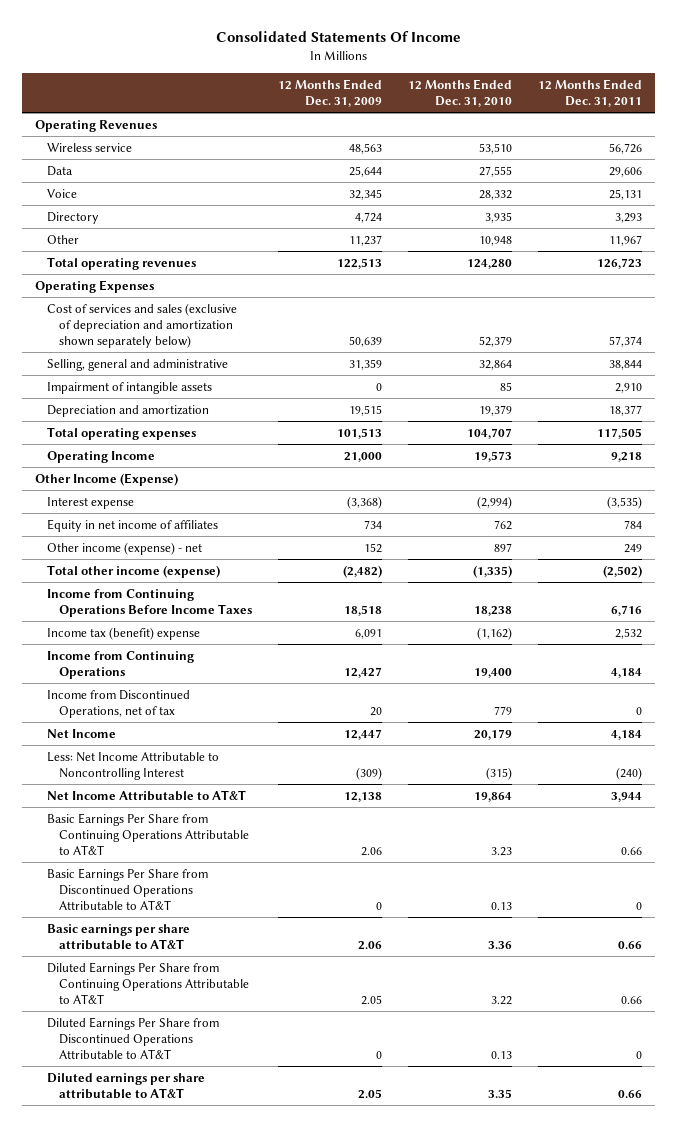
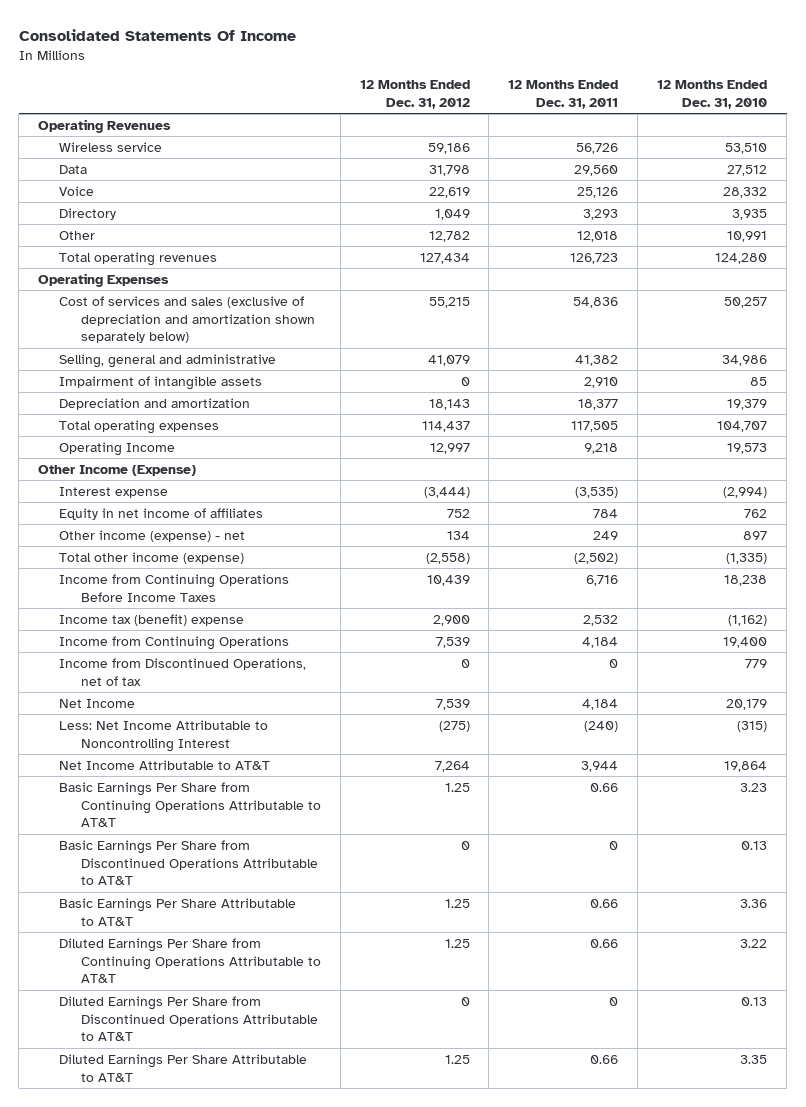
[277,78,382,107] 12 Months Ended Dec. 31, 2009 -> none
none -> [359,80,470,110] 12 Months Ended Dec. 31, 2012
[479,165,513,177] 27,555 -> [727,164,768,176] 27,512
[609,166,643,177] 29,606 -> [574,164,619,176] 29,560
[609,188,643,200] 25,131 -> [577,186,619,198] 25,126
[479,235,513,246] 10,948 -> [727,230,768,242] 10,991
[609,234,643,246] 11,967 -> [577,230,619,242] 12,018
[479,335,513,347] 52,379 -> [724,296,768,308] 50,257
[609,335,643,347] 57,374 -> [573,296,619,308] 54,836
[479,359,513,370] 32,864 -> [722,354,768,366] 34,986
[609,359,643,370] 38,844 -> [575,354,619,366] 41,382
[47,923,191,950] Basic earnings per share attributable to AT&T -> [59,897,297,926] Basic Earnings Per Share Attributable to AT&T
[47,1072,206,1099] Diluted earnings per share attributable to AT&T -> [59,1053,308,1082] Diluted Earnings Per Share Attributable to AT&T

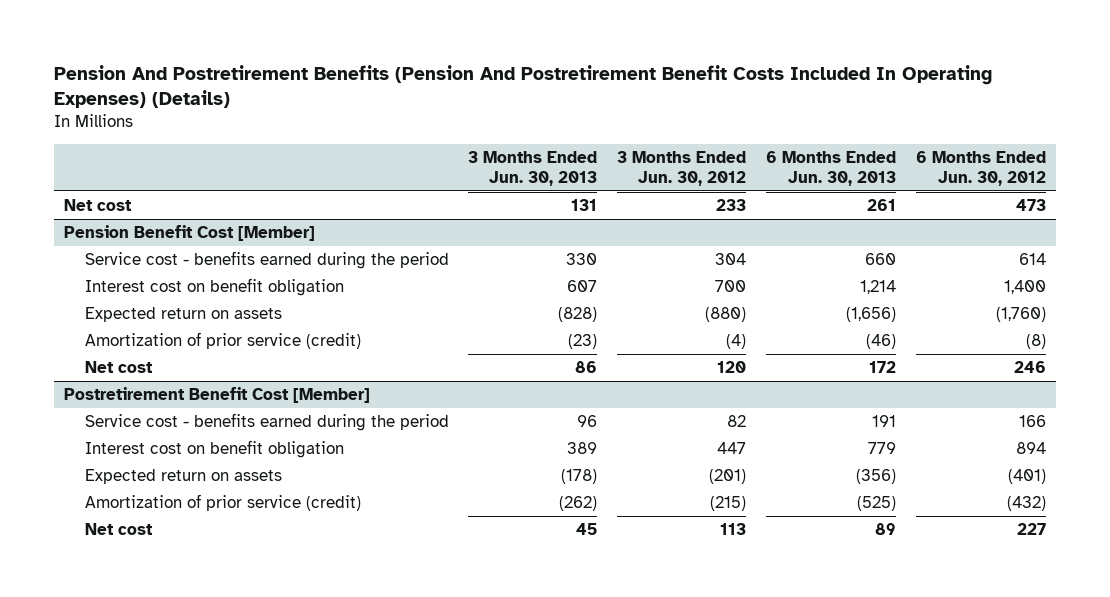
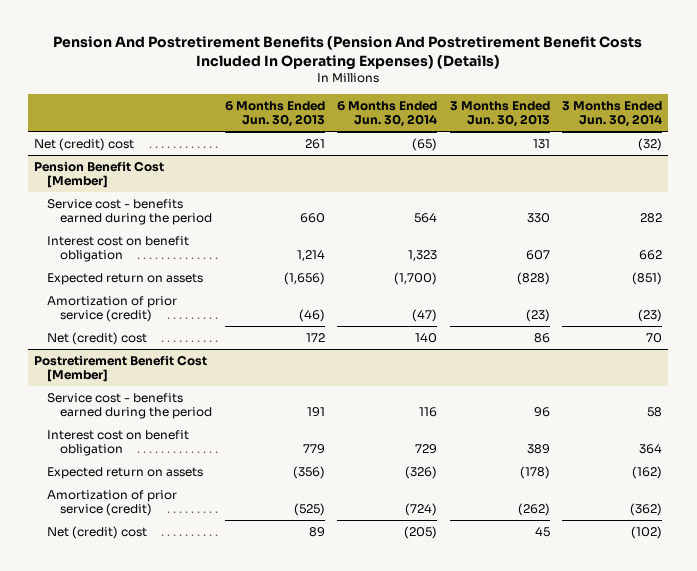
[617,150,747,187] 3 Months Ended Jun. 30, 2012 -> none
[915,150,1046,187] 6 Months Ended Jun. 30, 2012 -> none
none -> [337,100,438,127] 6 Months Ended Jun. 30, 2014
none -> [562,100,663,127] 3 Months Ended Jun. 30, 2014
[64,199,133,212] Net cost -> [34,137,135,151] Net (credit) cost
[84,361,153,374] Net cost -> [47,331,148,345] Net (credit) cost
[84,523,153,536] Net cost -> [47,525,148,539] Net (credit) cost

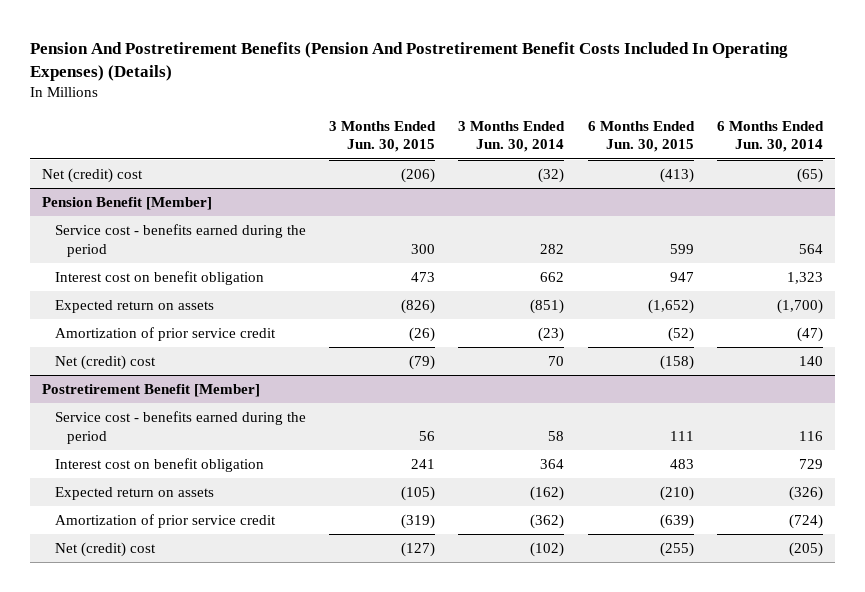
[224,100,325,127] 6 Months Ended Jun. 30, 2013 -> none
[449,100,550,127] 3 Months Ended Jun. 30, 2013 -> none
none -> [329,121,437,153] 3 Months Ended Jun. 30, 2015
none -> [587,121,695,153] 6 Months Ended Jun. 30, 2015
[34,160,165,189] Pension Benefit Cost [Member] -> [41,197,212,211] Pension Benefit [Member]
[47,295,178,323] Amortization of prior service (credit) -> [54,327,276,342] Amortization of prior service credit
[34,354,208,383] Postretirement Benefit Cost [Member] -> [41,384,260,398] Postretirement Benefit [Member]
[47,489,178,517] Amortization of prior service (credit) -> [54,514,276,529] Amortization of prior service credit

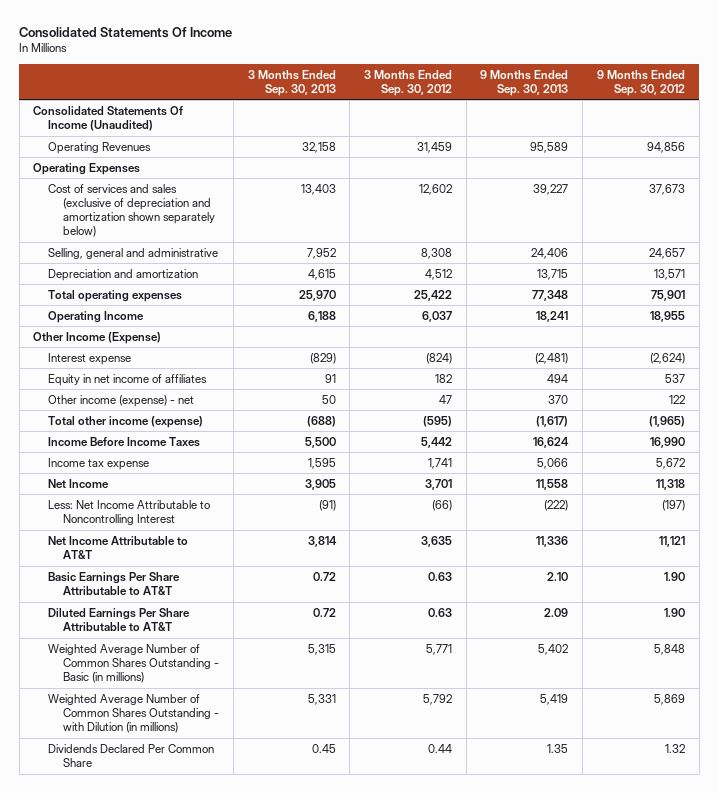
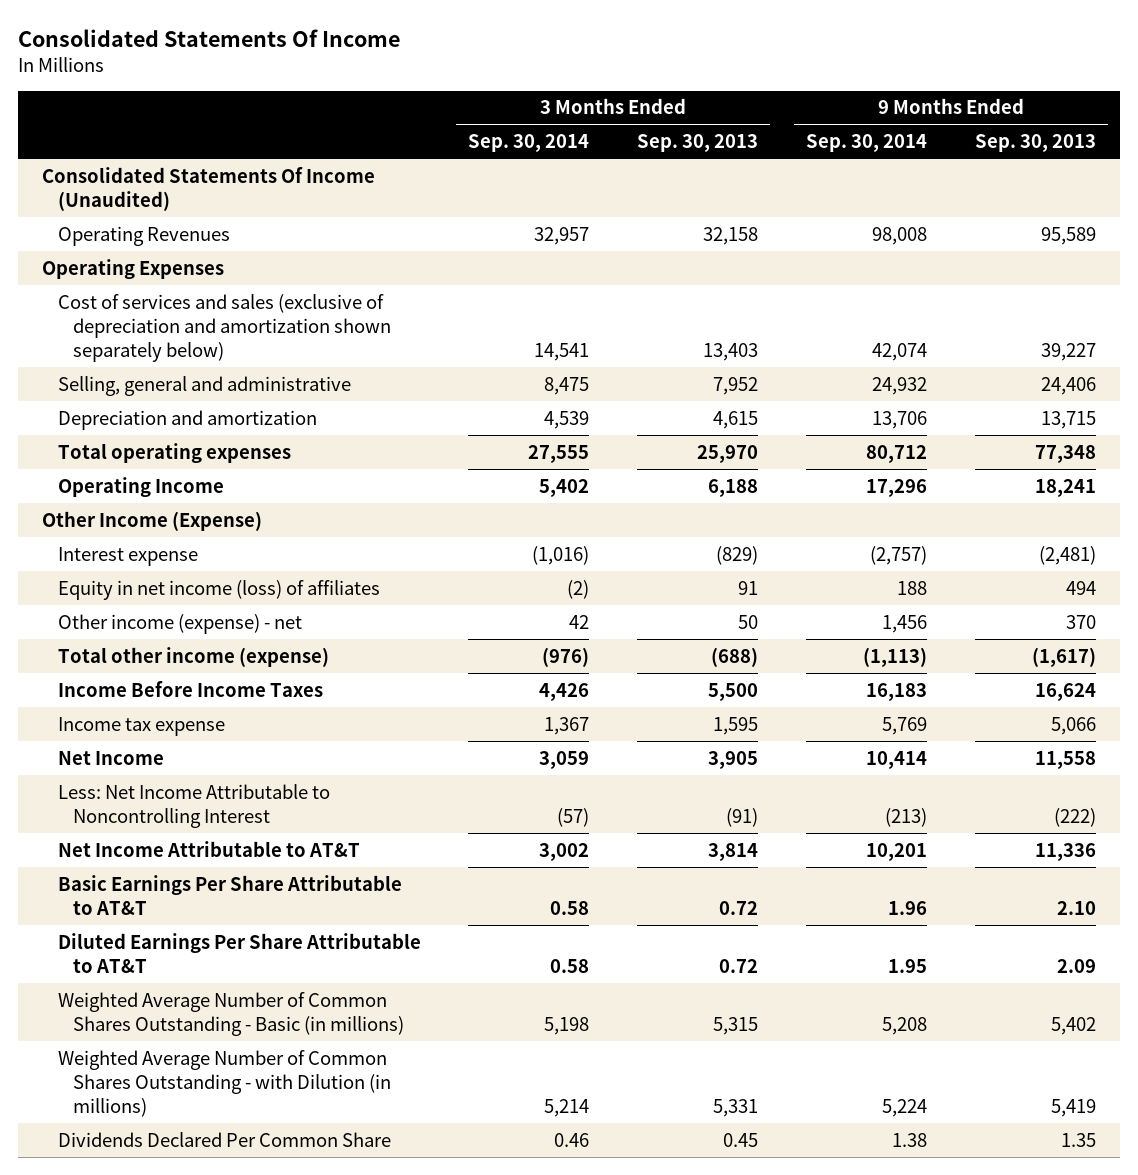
[364,69,453,96] 3 Months Ended Sep. 30, 2012 -> none
[596,69,685,96] 9 Months Ended Sep. 30, 2012 -> none
none -> [468,134,590,153] Sep. 30, 2014
none -> [806,134,928,153] Sep. 30, 2014
[48,373,208,386] Equity in net income of affiliates -> [57,579,380,600] Equity in net income (loss) of affiliates

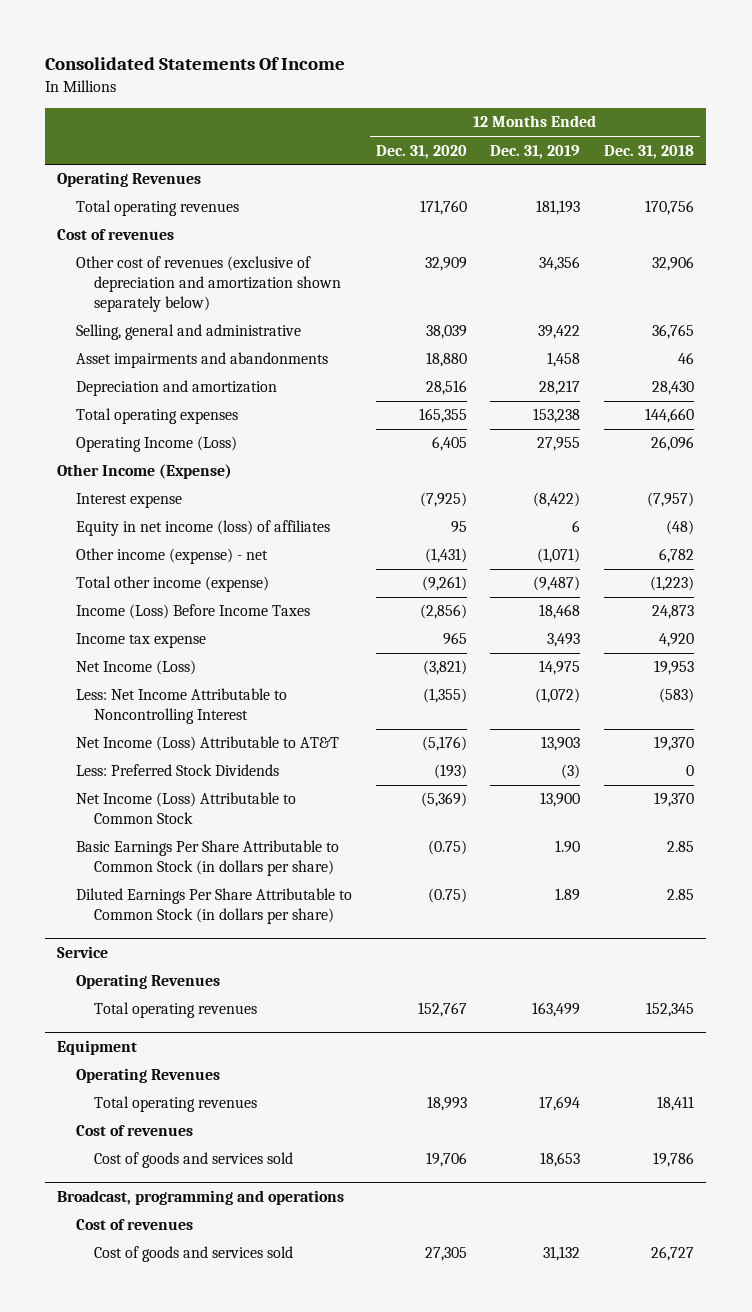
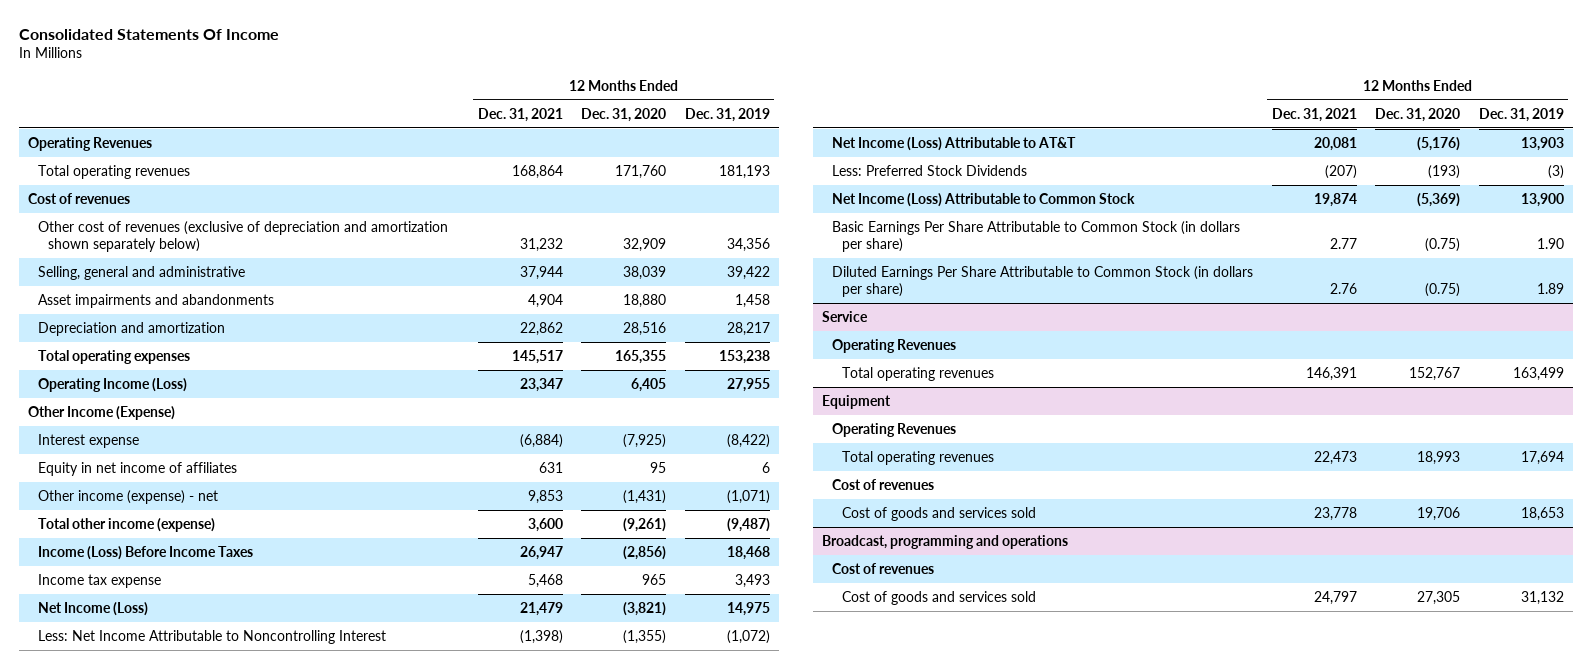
[604,144,695,159] Dec. 31, 2018 -> none
none -> [477,107,563,122] Dec. 31, 2021
[75,520,330,537] Equity in net income (loss) of affiliates -> [38,461,238,476] Equity in net income of affiliates

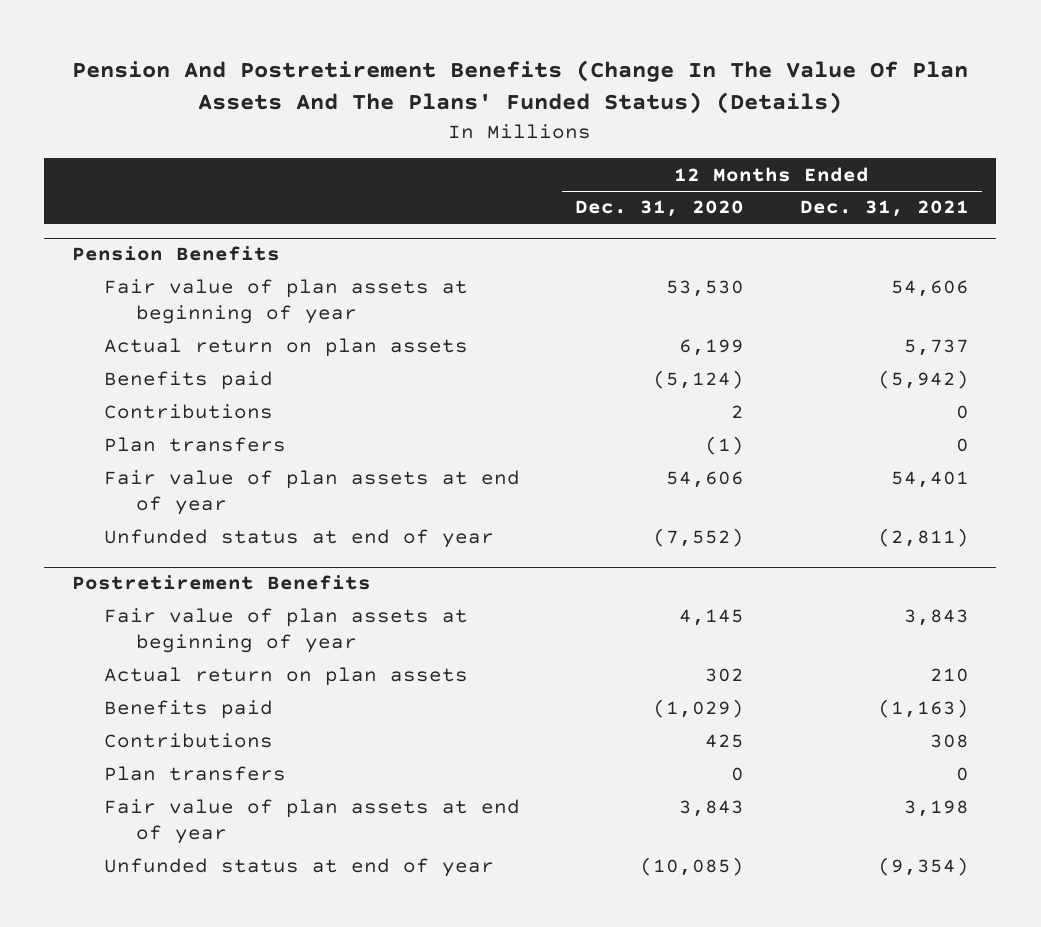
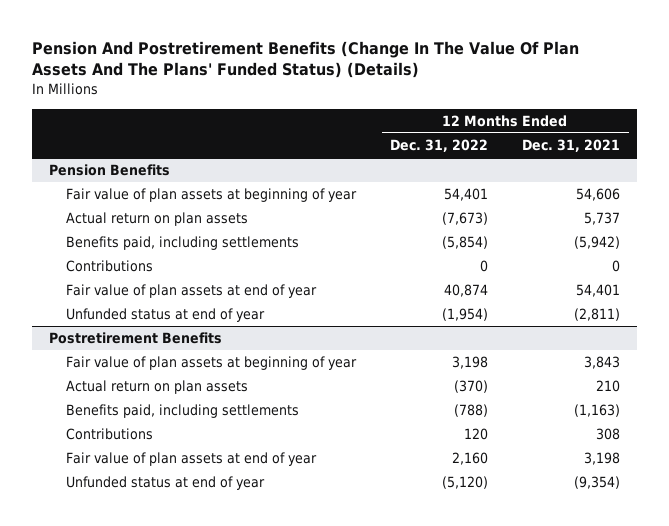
[575,200,745,218] Dec. 31, 2020 -> none
none -> [390,139,489,153] Dec. 31, 2022
[104,371,274,391] Benefits paid -> [66,236,300,251] Benefits paid, including settlements
[104,437,287,453] Plan transfers -> none
[104,700,274,720] Benefits paid -> [66,404,300,419] Benefits paid, including settlements
[104,766,287,782] Plan transfers -> none

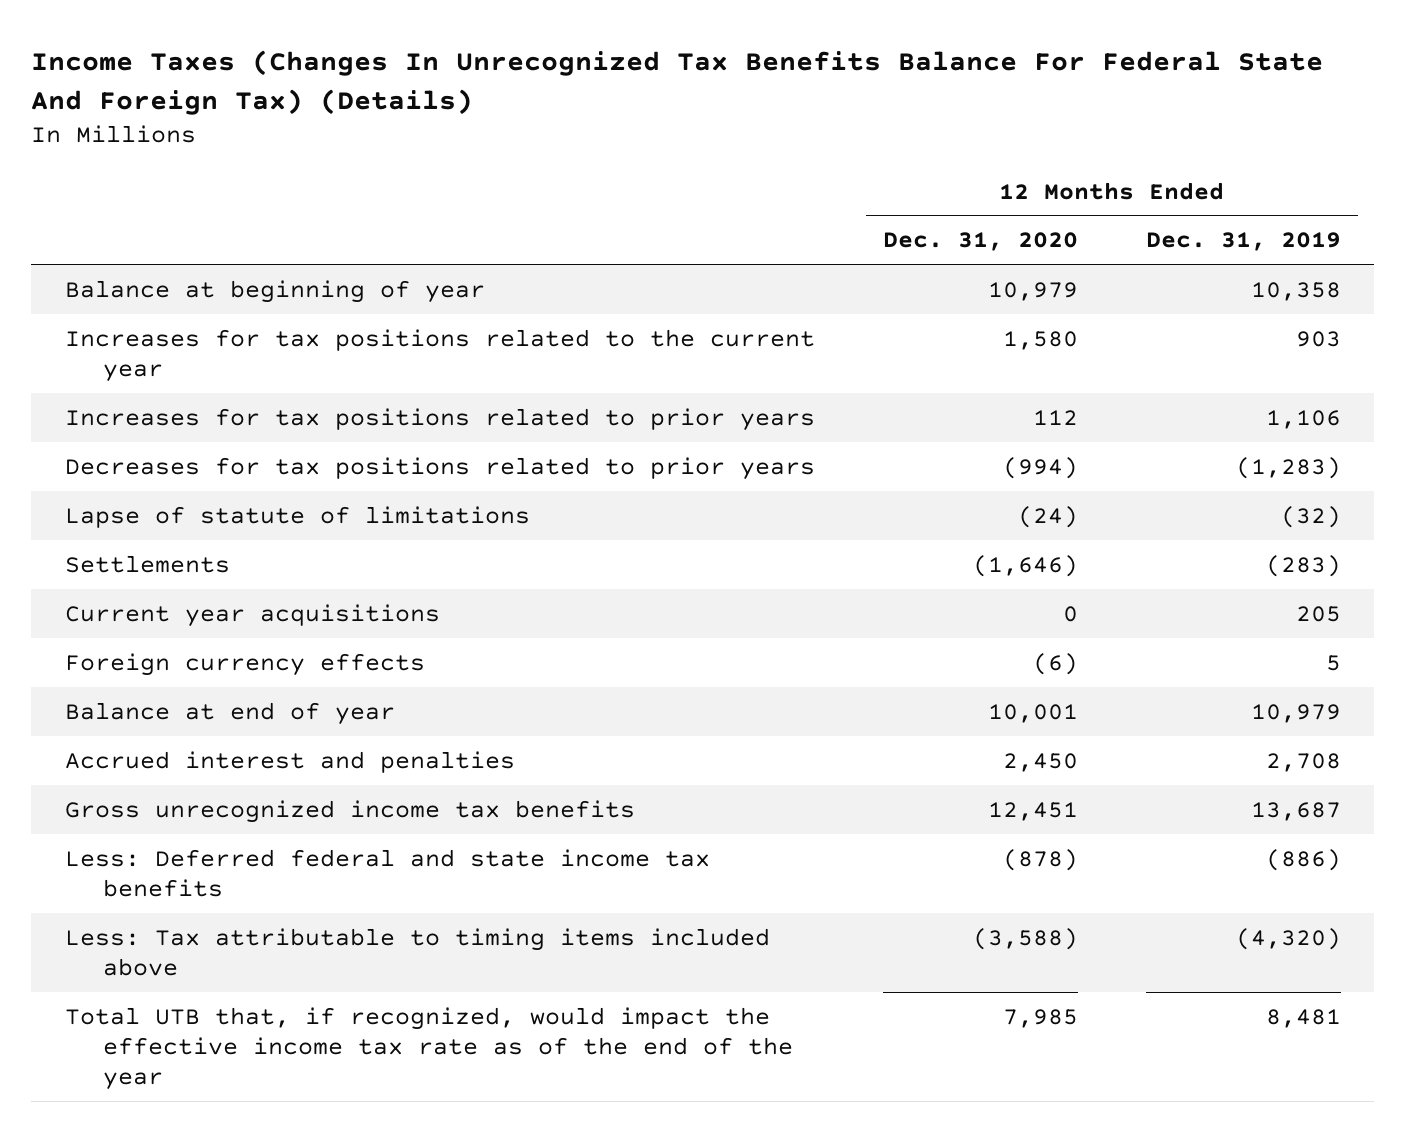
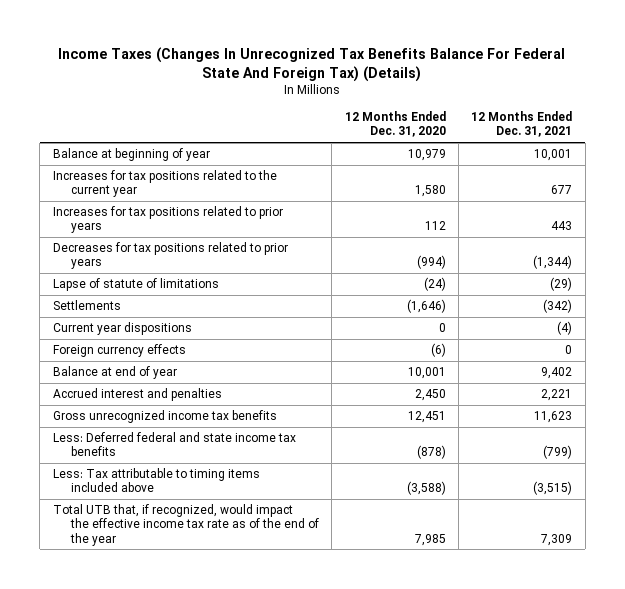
[1145,232,1341,252] Dec. 31, 2019 -> none
none -> [471,111,573,138] 12 Months Ended Dec. 31, 2021
[65,603,441,627] Current year acquisitions -> [52,322,192,336] Current year dispositions

